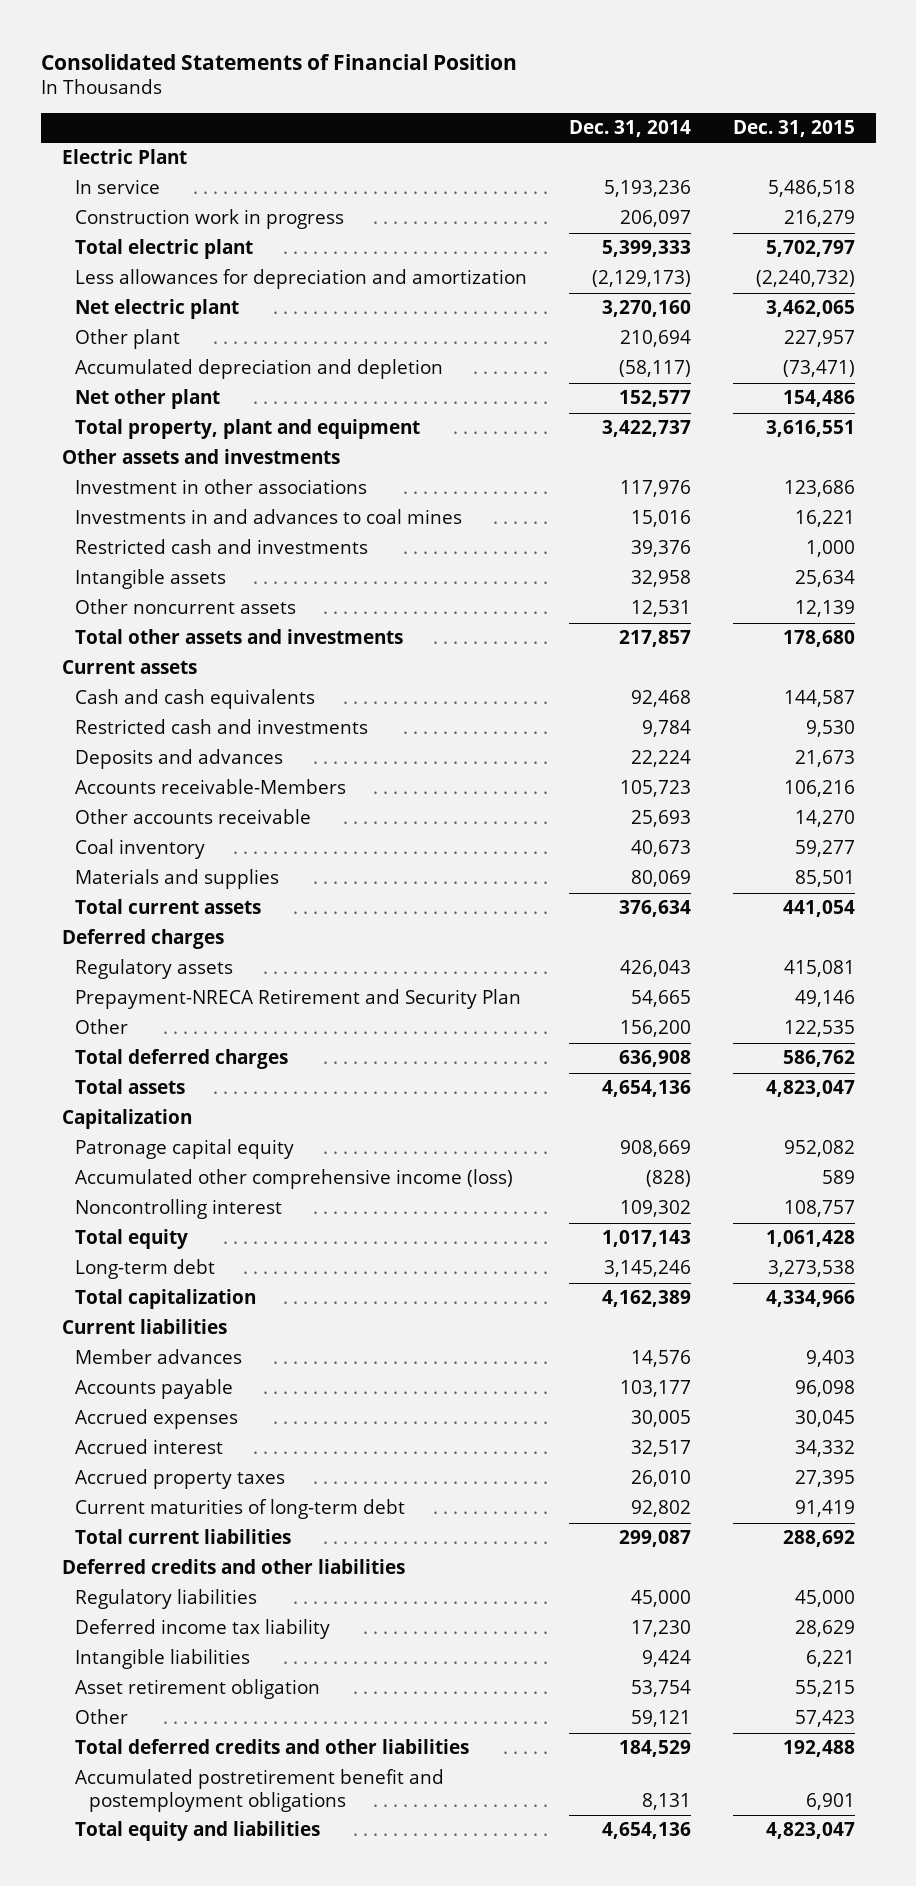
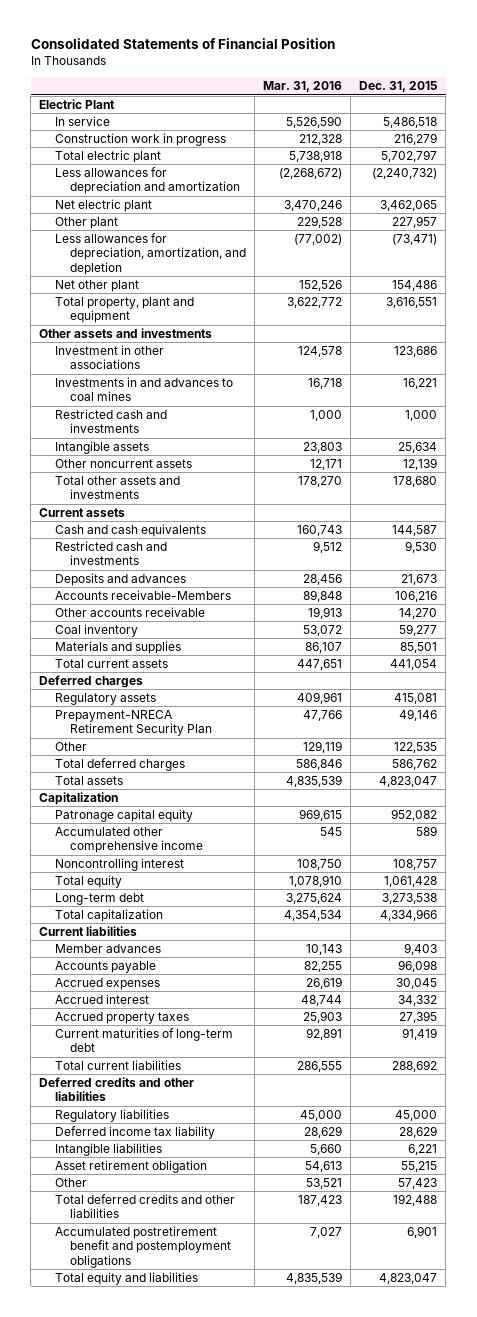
[568,120,691,138] Dec. 31, 2014 -> none
none -> [263,81,343,93] Mar. 31, 2016
[75,359,444,380] Accumulated depreciation and depletion -> [54,233,247,275] Less allowances for depreciation, amortization, and depletion
[75,989,522,1010] Prepayment-NRECA Retirement and Security Plan -> [54,710,213,737] Prepayment-NRECA Retirement Security Plan
[75,1169,514,1190] Accumulated other comprehensive income (loss) -> [54,827,204,854] Accumulated other comprehensive income

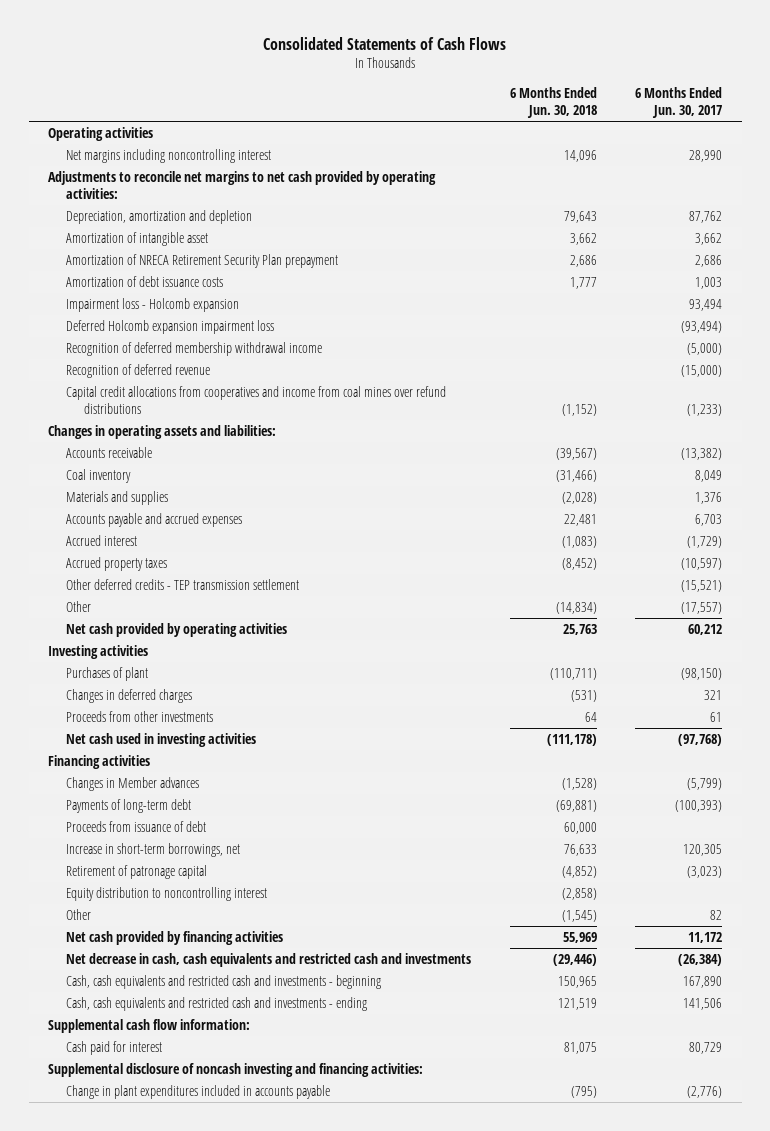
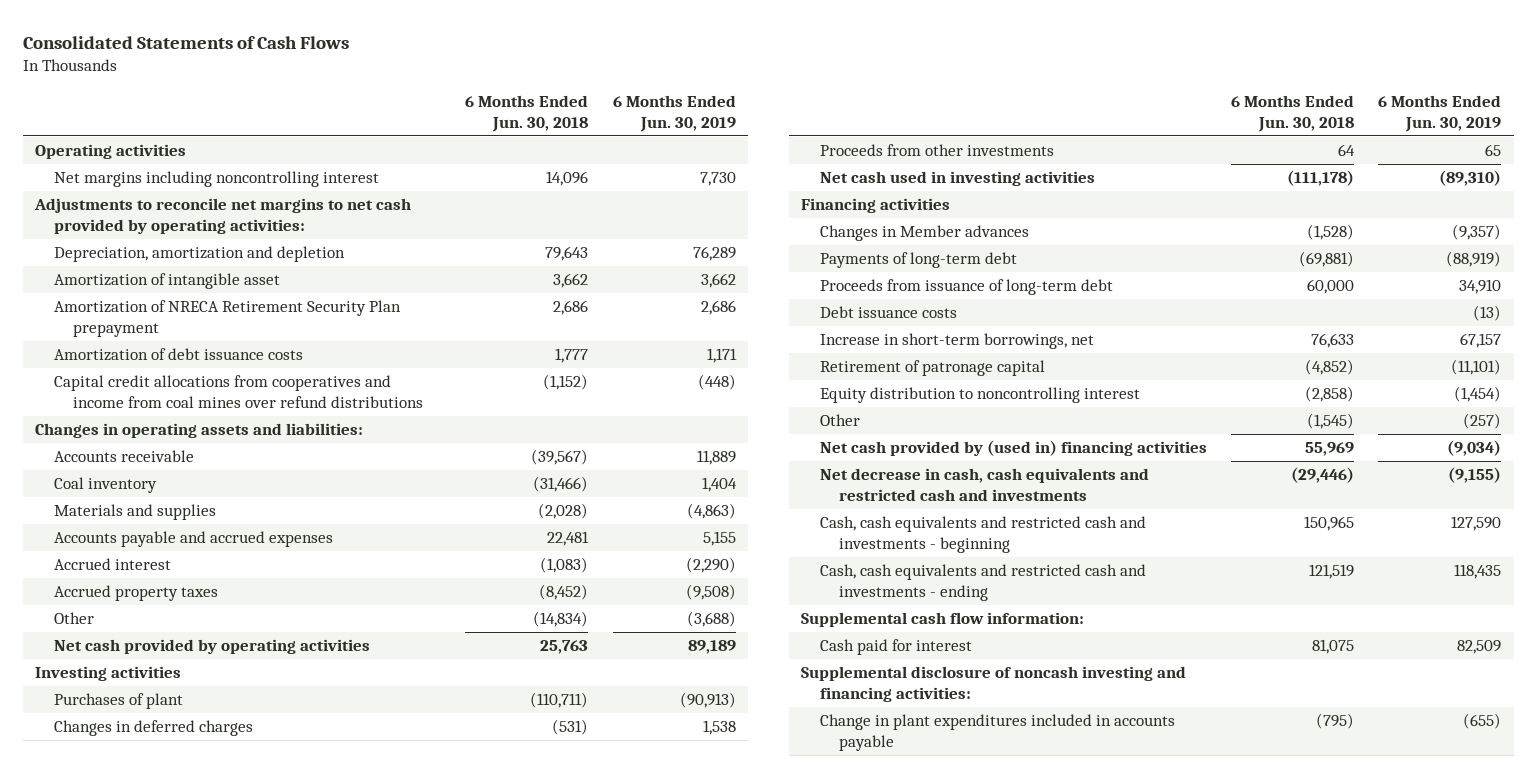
[635,86,723,118] 6 Months Ended Jun. 30, 2017 -> none
none -> [612,94,736,132] 6 Months Ended Jun. 30, 2019
[66,297,240,312] Impairment loss - Holcomb expansion -> none
[66,319,275,334] Deferred Holcomb expansion impairment loss -> none
[66,341,323,356] Recognition of deferred membership withdrawal income -> none
[66,363,211,378] Recognition of deferred revenue -> none
[66,578,300,590] Other deferred credits - TEP transmission settlement -> none
[66,820,207,832] Proceeds from issuance of debt -> [819,279,1113,296] Proceeds from issuance of long-term debt
none -> [819,306,957,319] Debt issuance costs
[66,930,284,945] Net cash provided by financing activities -> [819,440,1207,457] Net cash provided by (used in) financing activities

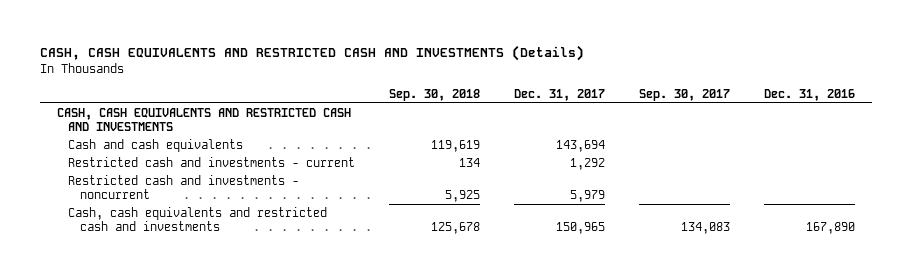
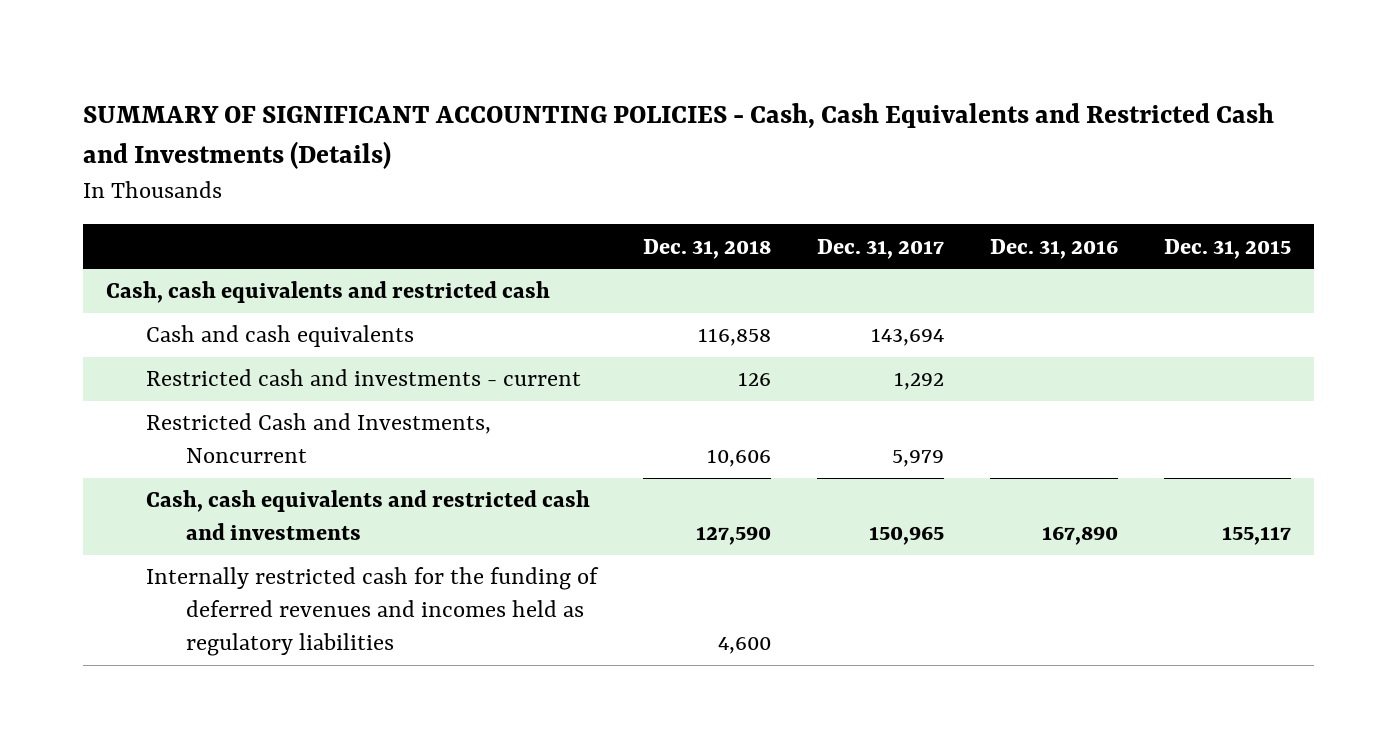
[39,45,584,62] CASH, CASH EQUIVALENTS AND RESTRICTED CASH AND INVESTMENTS (Details) -> [83,103,1275,170] SUMMARY OF SIGNIFICANT ACCOUNTING POLICIES - Cash, Cash Equivalents and Restricted Cash and Investments (Details)
[389,88,481,101] Sep. 30, 2018 -> none
[639,88,731,101] Sep. 30, 2017 -> none
none -> [643,238,772,259] Dec. 31, 2018
none -> [1164,238,1292,259] Dec. 31, 2015
[56,108,351,131] CASH, CASH EQUIVALENTS AND RESTRICTED CASH AND INVESTMENTS -> [106,281,551,304] Cash, cash equivalents and restricted cash
[68,175,300,199] Restricted cash and investments - noncurrent -> [146,413,492,464] Restricted Cash and Investments, Noncurrent
none -> [146,567,600,657] Internally restricted cash for the funding of deferred revenues and incomes held as regulatory liabilities

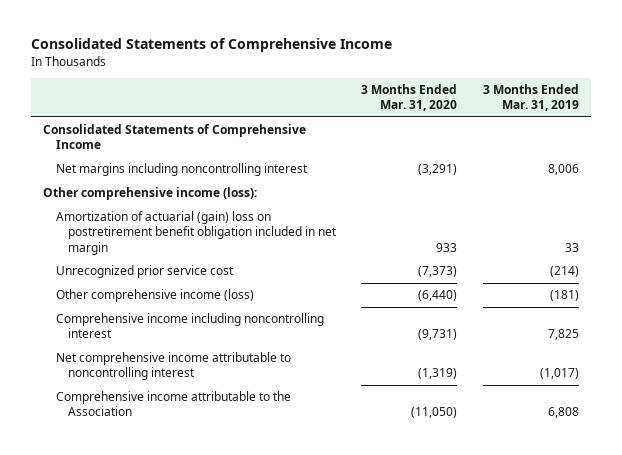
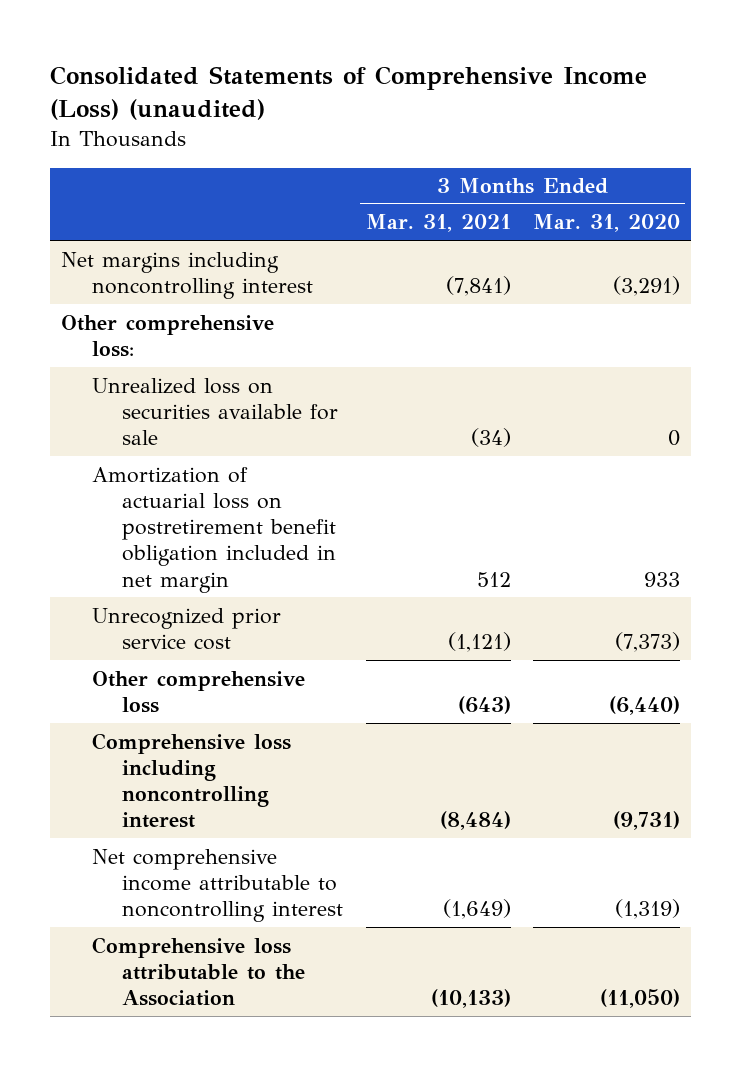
[30,38,392,53] Consolidated Statements of Comprehensive Income -> [50,65,648,120] Consolidated Statements of Comprehensive Income (Loss) (unaudited)
[482,83,579,112] 3 Months Ended Mar. 31, 2019 -> none
none -> [365,214,511,233] Mar. 31, 2021
[43,124,307,150] Consolidated Statements of Comprehensive Income -> none
[43,187,258,201] Other comprehensive income (loss): -> [61,314,275,357] Other comprehensive loss:
none -> [91,377,339,446] Unrealized loss on securities available for sale
[55,211,338,255] Amortization of actuarial (gain) loss on postretirement benefit obligation included in net margin -> [91,466,337,593] Amortization of actuarial loss on postretirement benefit obligation included in net margin
[55,289,254,303] Other comprehensive income (loss) -> [91,670,305,713] Other comprehensive loss
[55,313,324,339] Comprehensive income including noncontrolling interest -> [91,732,291,829] Comprehensive loss including noncontrolling interest
[55,391,291,417] Comprehensive income attributable to the Association -> [91,936,306,1007] Comprehensive loss attributable to the Association

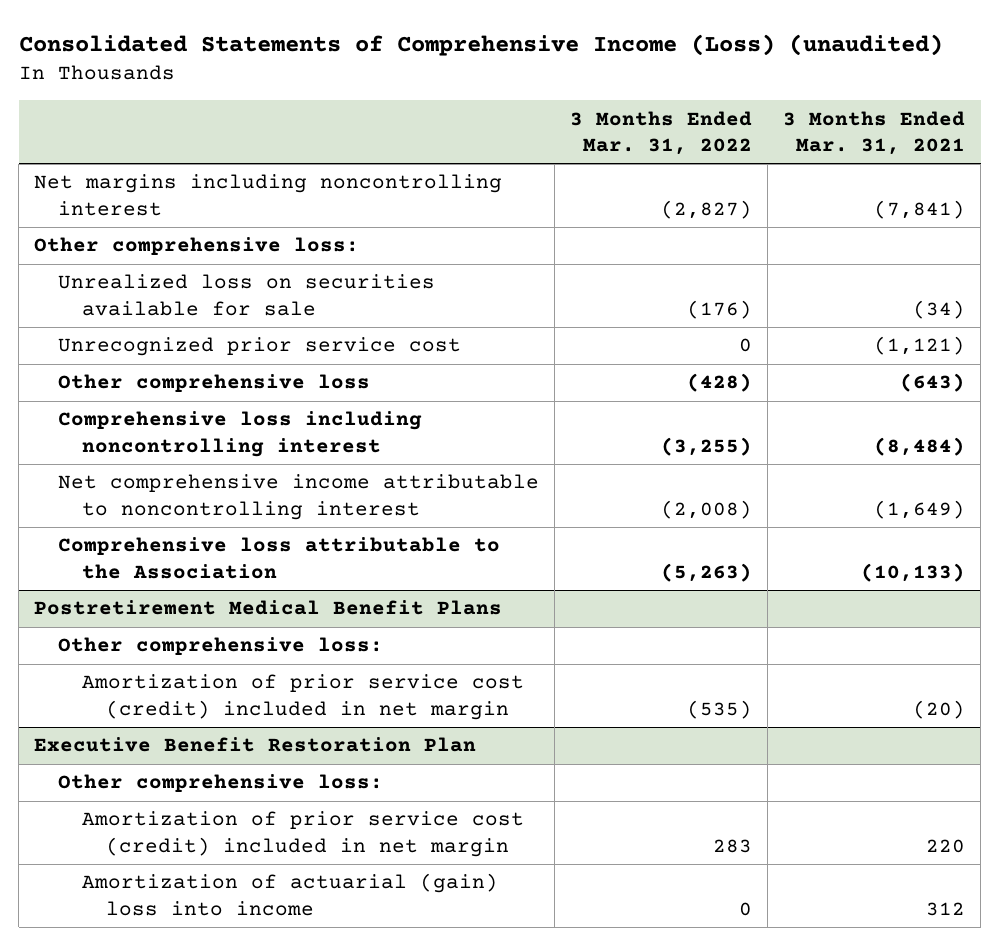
[532,214,680,233] Mar. 31, 2020 -> none
none -> [570,110,753,156] 3 Months Ended Mar. 31, 2022
[91,466,337,593] Amortization of actuarial loss on postretirement benefit obligation included in net margin -> none
none -> [34,600,503,616] Postretirement Medical Benefit Plans
none -> [58,637,384,656] Other comprehensive loss:
none -> [81,674,524,720] Amortization of prior service cost (credit) included in net margin
none -> [34,737,477,753] Executive Benefit Restoration Plan
none -> [58,774,384,793] Other comprehensive loss:
none -> [81,811,524,857] Amortization of prior service cost (credit) included in net margin
none -> [81,873,498,916] Amortization of actuarial (gain) loss into income

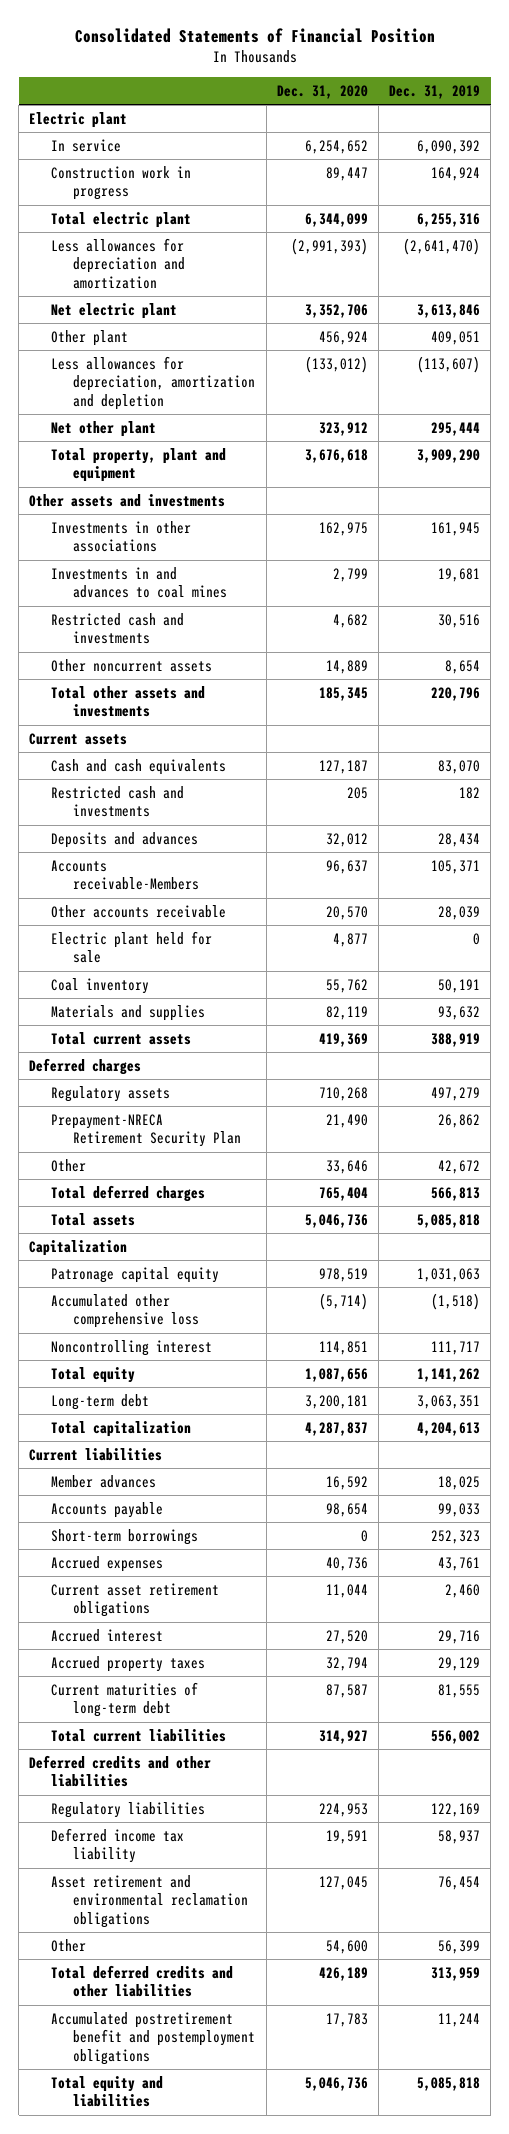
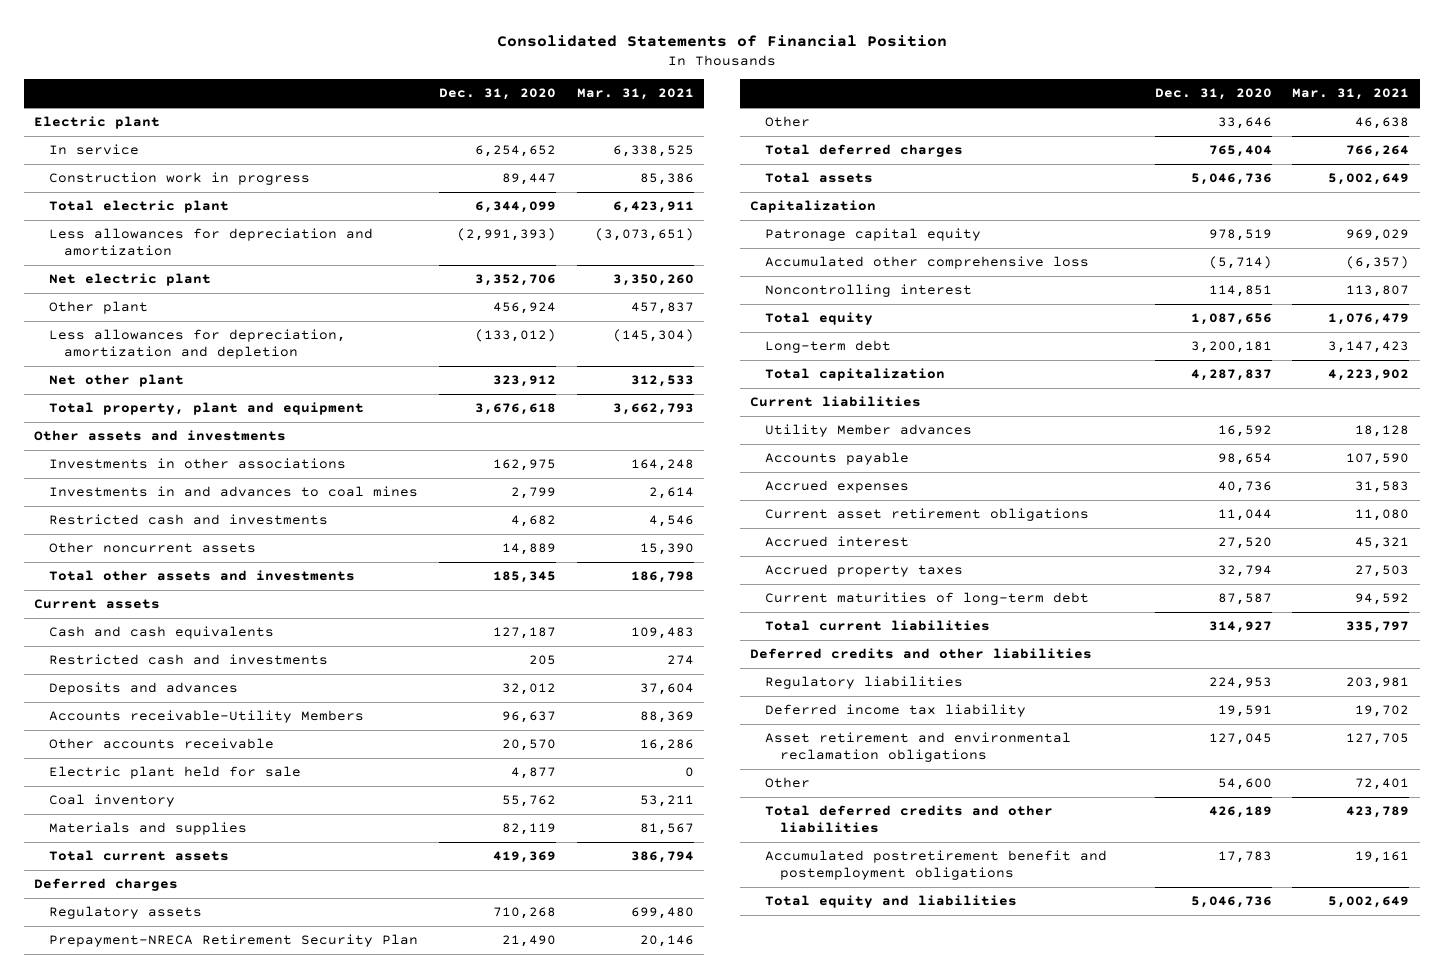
[388,84,480,99] Dec. 31, 2019 -> none
none -> [576,88,694,101] Mar. 31, 2021
[51,859,200,891] Accounts receivable-Members -> [49,710,365,724] Accounts receivable-Utility Members
[51,1474,157,1488] Member advances -> [765,424,973,438] Utility Member advances
[51,1528,199,1545] Short-term borrowings -> none

